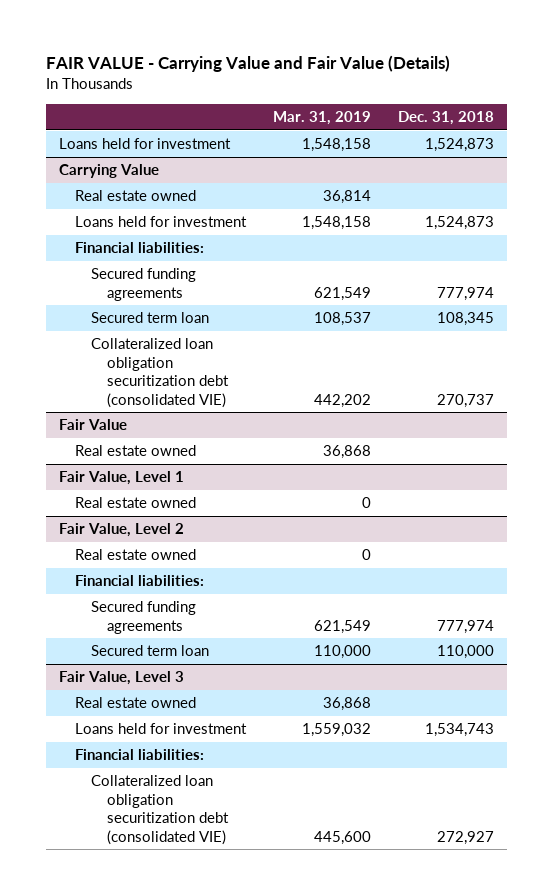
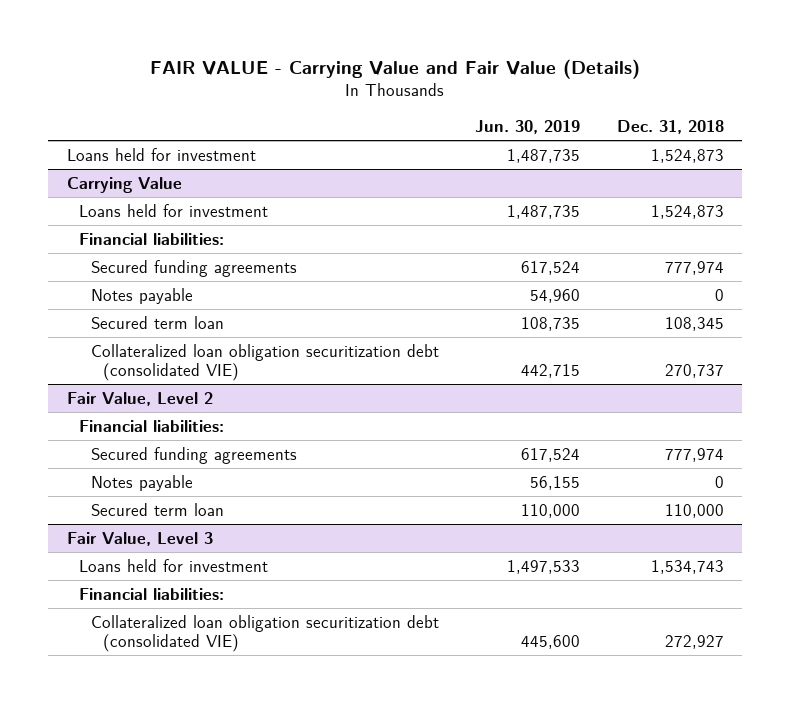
[272,111,371,126] Mar. 31, 2019 -> none
none -> [475,120,581,135] Jun. 30, 2019
[75,190,197,202] Real estate owned -> none
none -> [90,287,193,304] Notes payable
[59,419,128,431] Fair Value -> none
[75,445,197,457] Real estate owned -> none
[59,471,185,486] Fair Value, Level 1 -> none
[75,497,197,509] Real estate owned -> none
[75,549,197,561] Real estate owned -> none
none -> [90,474,193,491] Notes payable
[75,697,197,709] Real estate owned -> none

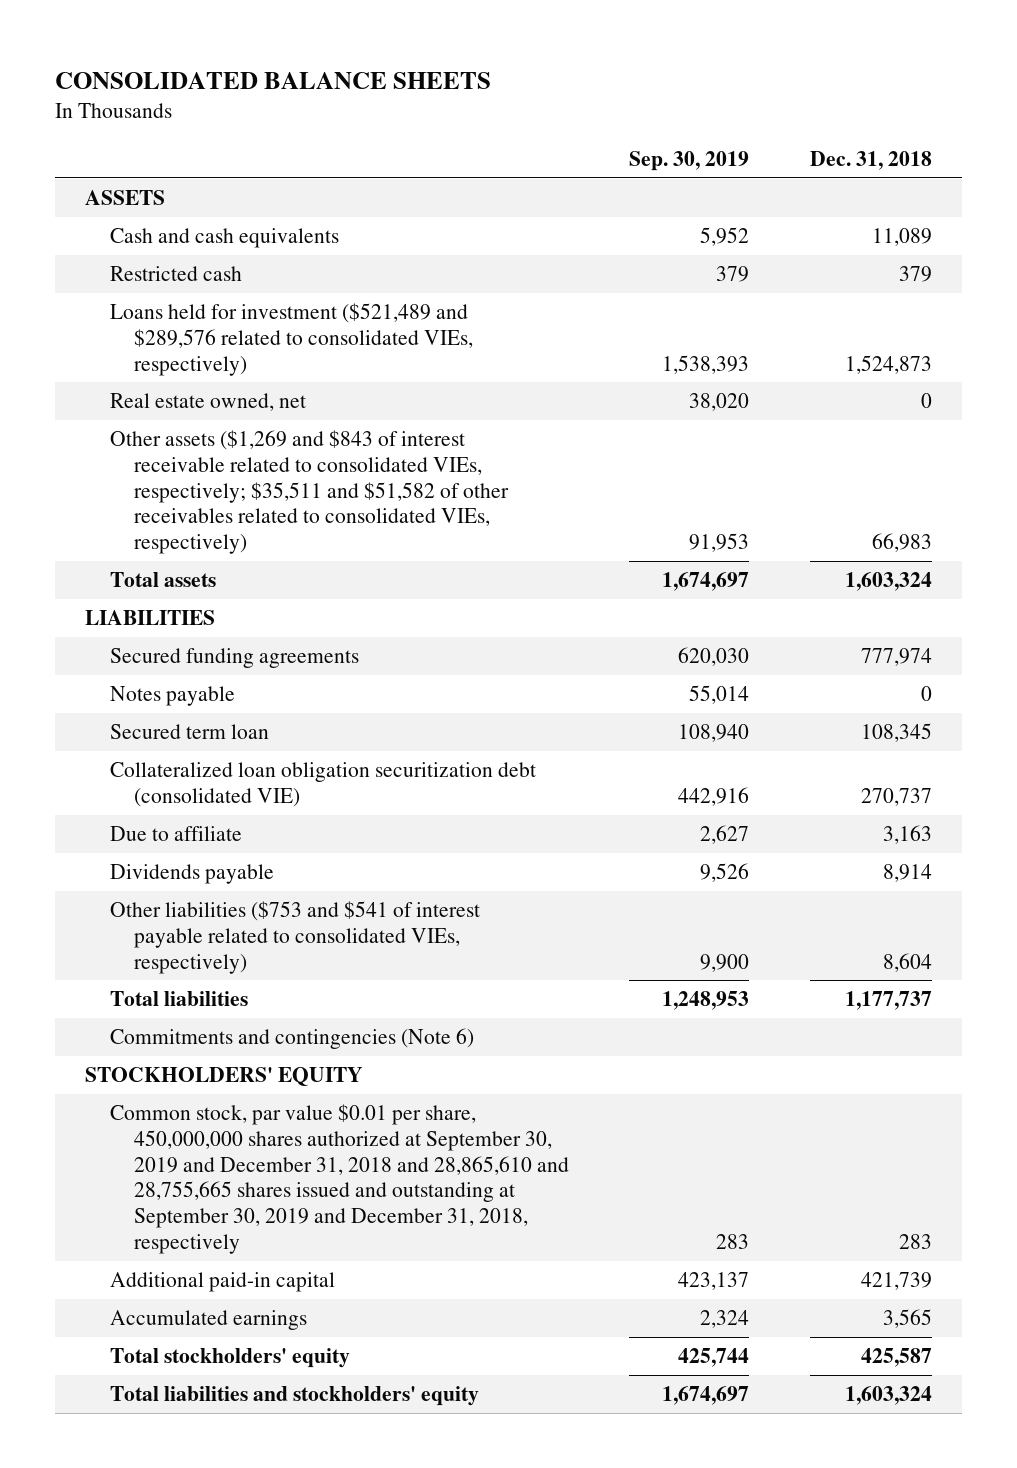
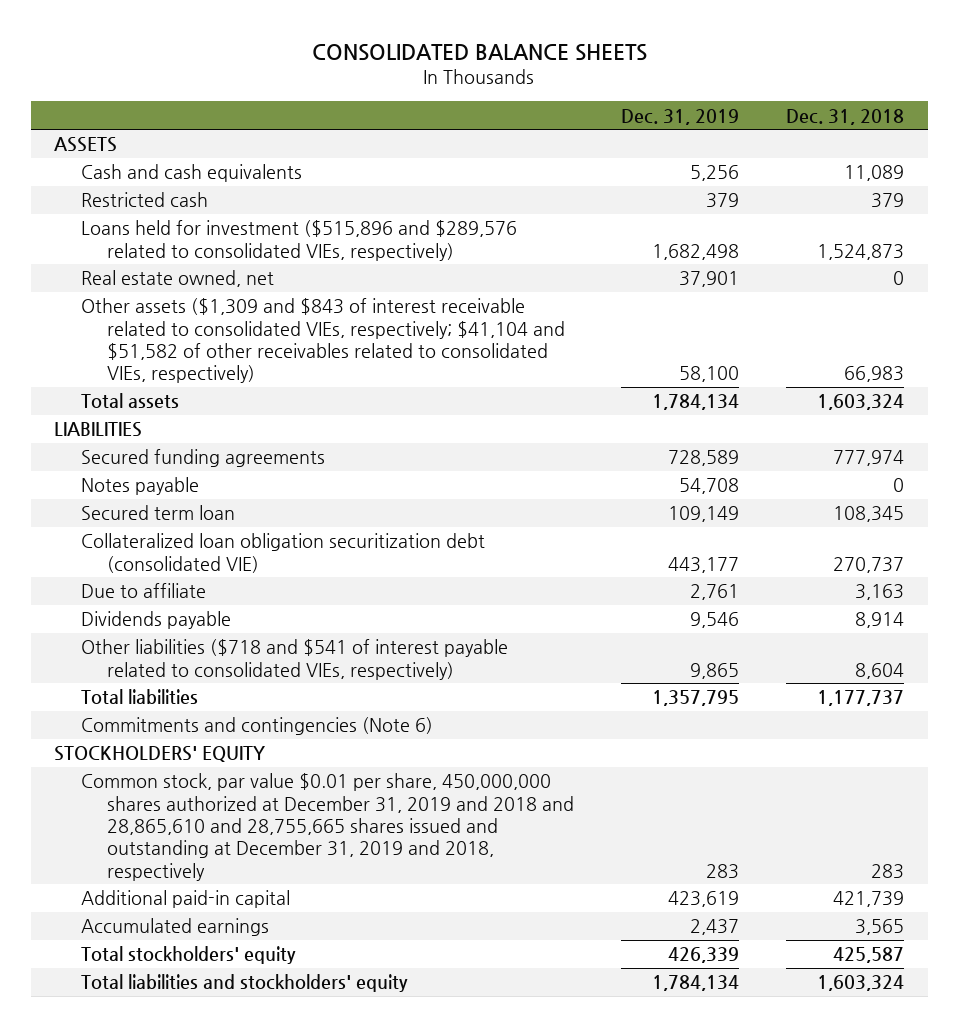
[629,150,750,171] Sep. 30, 2019 -> none
none -> [621,108,740,125] Dec. 31, 2019
[109,303,473,376] Loans held for investment ($521,489 and $289,576 related to consolidated VIEs, respectively) -> [80,220,517,261] Loans held for investment ($515,896 and $289,576 related to consolidated VIEs, respectively)
[109,430,509,555] Other assets ($1,269 and $843 of interest receivable related to consolidated VIEs, respectively; $35,511 and $51,582 of other receivables related to consolidated VIEs, respectively) -> [80,298,565,384] Other assets ($1,309 and $843 of interest receivable related to consolidated VIEs, respectively; $41,104 and $51,582 of other receivables related to consolidated VIEs, respectively)
[109,901,480,974] Other liabilities ($753 and $541 of interest payable related to consolidated VIEs, respectively) -> [80,639,508,680] Other liabilities ($718 and $541 of interest payable related to consolidated VIEs, respectively)
[109,1104,569,1254] Common stock, par value $0.01 per share, 450,000,000 shares authorized at September 30, 2019 and December 31, 2018 and 28,865,610 and 28,755,665 shares issued and outstanding at September 30, 2019 and December 31, 2018, respectively -> [80,773,574,881] Common stock, par value $0.01 per share, 450,000,000 shares authorized at December 31, 2019 and 2018 and 28,865,610 and 28,755,665 shares issued and outstanding at December 31, 2019 and 2018, respectively

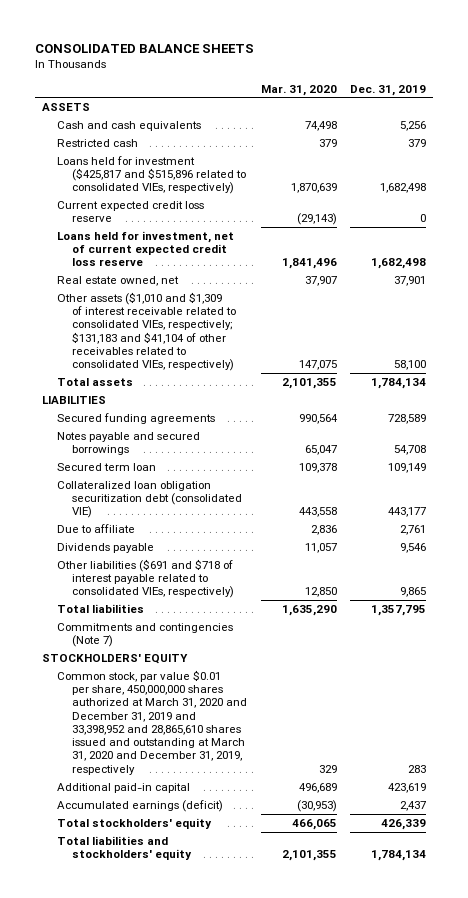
[786,108,905,125] Dec. 31, 2018 -> none
none -> [260,84,337,96] Mar. 31, 2020
[80,220,517,261] Loans held for investment ($515,896 and $289,576 related to consolidated VIEs, respectively) -> [57,155,247,195] Loans held for investment ($425,817 and $515,896 related to consolidated VIEs, respectively)
none -> [57,200,205,223] Current expected credit loss reserve
none -> [57,230,235,267] Loans held for investment, net of current expected credit loss reserve
[80,298,565,384] Other assets ($1,309 and $843 of interest receivable related to consolidated VIEs, respectively; $41,104 and $51,582 of other receivables related to consolidated VIEs, respectively) -> [57,291,237,372] Other assets ($1,010 and $1,309 of interest receivable related to consolidated VIEs, respectively; $131,183 and $41,104 of other receivables related to consolidated VIEs, respectively)
[80,477,199,496] Notes payable -> [57,431,201,456] Notes payable and secured borrowings
[80,639,508,680] Other liabilities ($718 and $541 of interest payable related to consolidated VIEs, respectively) -> [57,558,235,599] Other liabilities ($691 and $718 of interest payable related to consolidated VIEs, respectively)
[80,717,433,736] Commitments and contingencies (Note 6) -> [57,622,234,648] Commitments and contingencies (Note 7)
[80,773,574,881] Common stock, par value $0.01 per share, 450,000,000 shares authorized at December 31, 2019 and 2018 and 28,865,610 and 28,755,665 shares issued and outstanding at December 31, 2019 and 2018, respectively -> [57,669,248,775] Common stock, par value $0.01 per share, 450,000,000 shares authorized at March 31, 2020 and December 31, 2019 and 33,398,952 and 28,865,610 shares issued and outstanding at March 31, 2020 and December 31, 2019, respectively
[80,918,269,937] Accumulated earnings -> [57,799,224,812] Accumulated earnings (deficit)

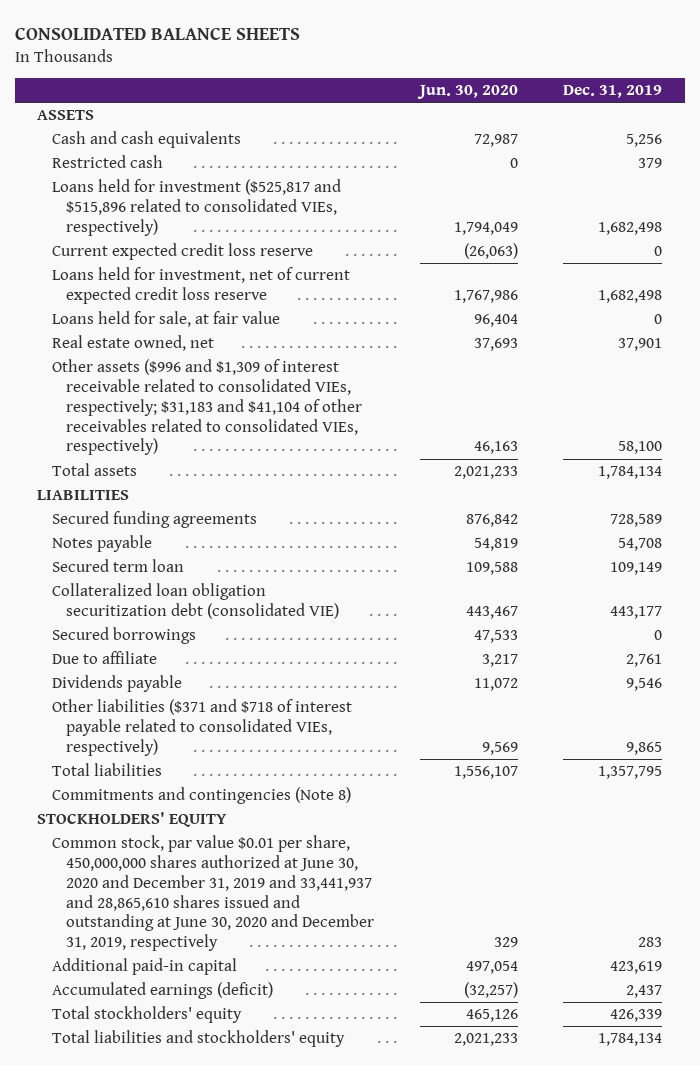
[260,84,337,96] Mar. 31, 2020 -> none
none -> [416,85,518,100] Jun. 30, 2020
[57,155,247,195] Loans held for investment ($425,817 and $515,896 related to consolidated VIEs, respectively) -> [51,179,341,236] Loans held for investment ($525,817 and $515,896 related to consolidated VIEs, respectively)
none -> [51,311,280,328] Loans held for sale, at fair value
[57,291,237,372] Other assets ($1,010 and $1,309 of interest receivable related to consolidated VIEs, respectively; $131,183 and $41,104 of other receivables related to consolidated VIEs, respectively) -> [51,359,363,456] Other assets ($996 and $1,309 of interest receivable related to consolidated VIEs, respectively; $31,183 and $41,104 of other receivables related to consolidated VIEs, respectively)
[57,431,201,456] Notes payable and secured borrowings -> [51,535,152,553] Notes payable
none -> [51,627,196,645] Secured borrowings
[57,558,235,599] Other liabilities ($691 and $718 of interest payable related to consolidated VIEs, respectively) -> [51,699,352,756] Other liabilities ($371 and $718 of interest payable related to consolidated VIEs, respectively)
[57,622,234,648] Commitments and contingencies (Note 7) -> [51,787,351,805] Commitments and contingencies (Note 8)
[57,669,248,775] Common stock, par value $0.01 per share, 450,000,000 shares authorized at March 31, 2020 and December 31, 2019 and 33,398,952 and 28,865,610 shares issued and outstanding at March 31, 2020 and December 31, 2019, respectively -> [51,835,375,952] Common stock, par value $0.01 per share, 450,000,000 shares authorized at June 30, 2020 and December 31, 2019 and 33,441,937 and 28,865,610 shares issued and outstanding at June 30, 2020 and December 31, 2019, respectively

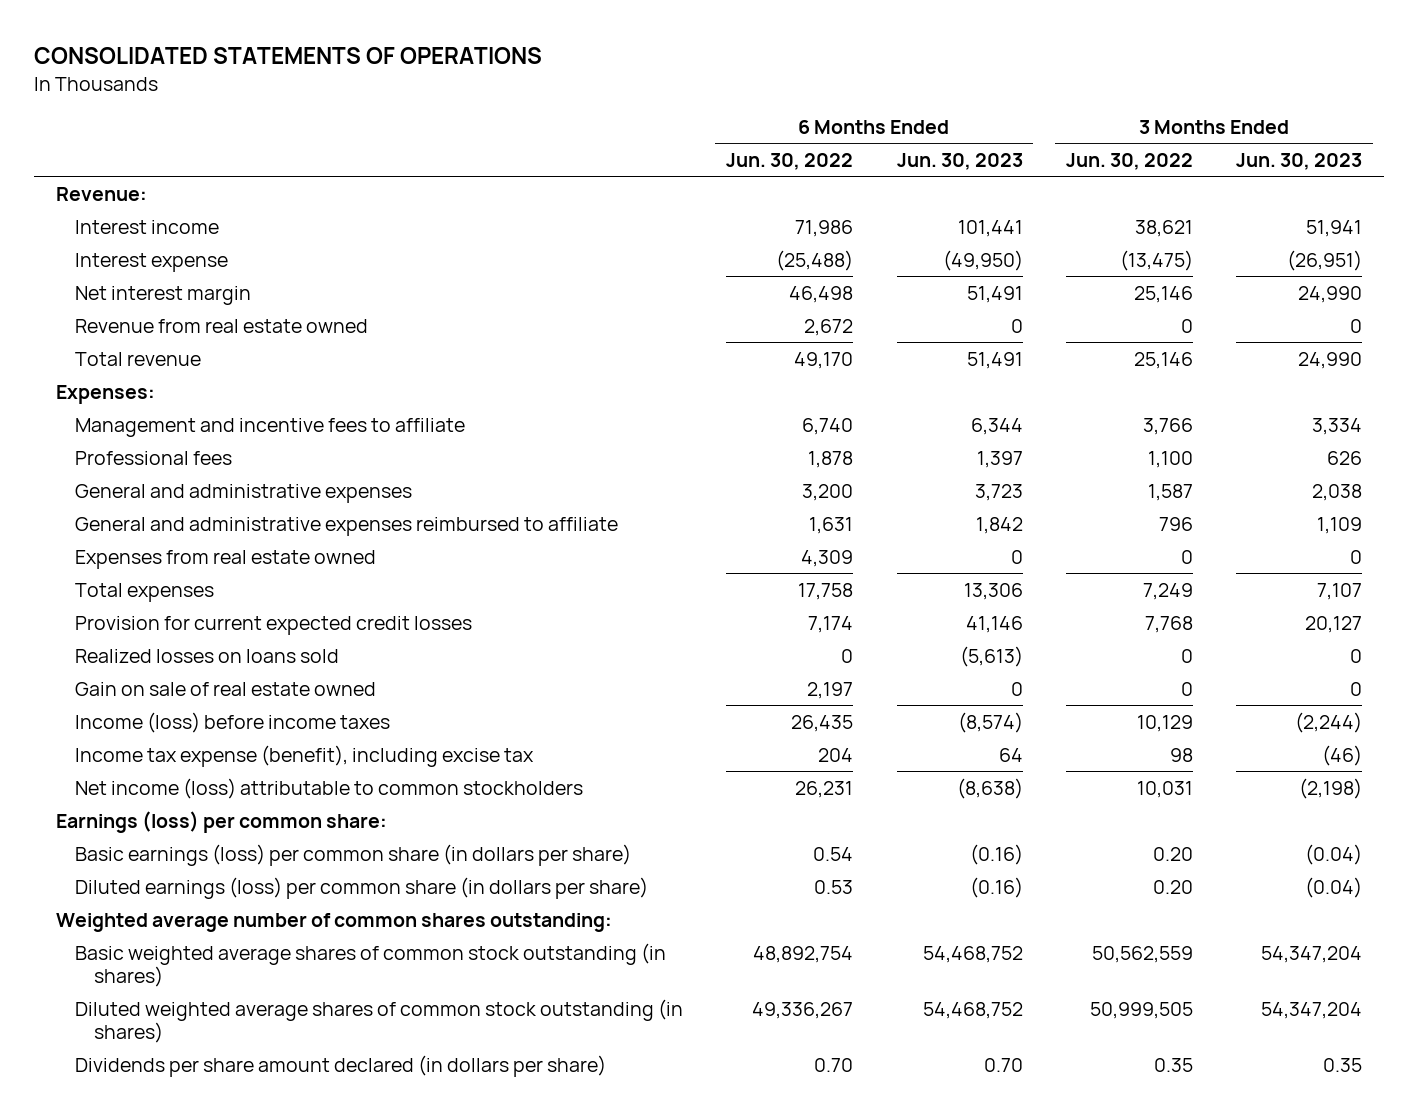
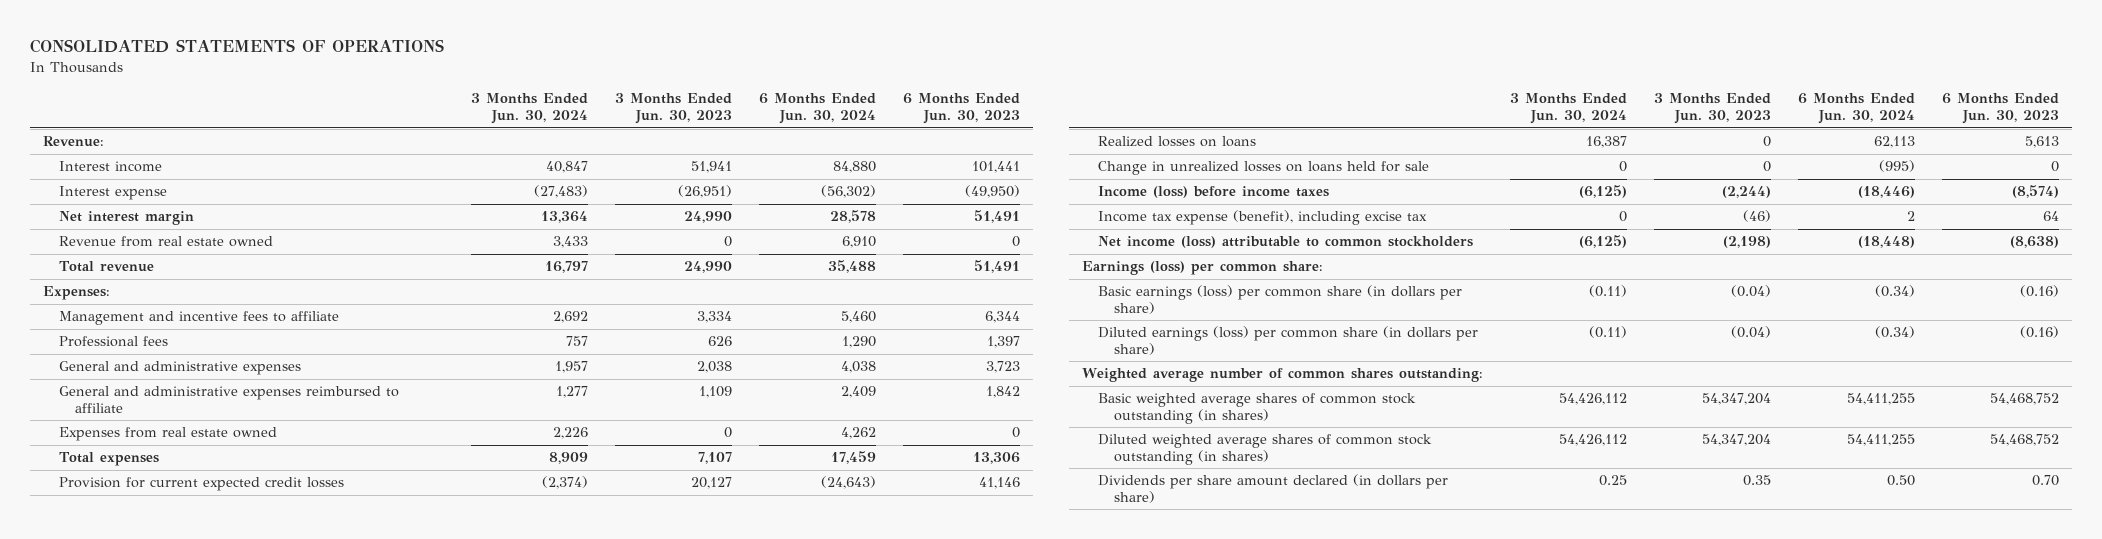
[726,152,854,170] Jun. 30, 2022 -> none
[1065,152,1193,170] Jun. 30, 2022 -> none
none -> [471,93,589,125] 3 Months Ended Jun. 30, 2024
none -> [758,93,876,125] 6 Months Ended Jun. 30, 2024
[75,681,377,696] Gain on sale of real estate owned -> none
[75,648,340,663] Realized losses on loans sold -> [1098,136,1257,148] Realized losses on loans
[959,645,1023,667] (5,613) -> [2024,136,2059,149] 5,613
none -> [1098,161,1430,176] Change in unrealized losses on loans held for sale

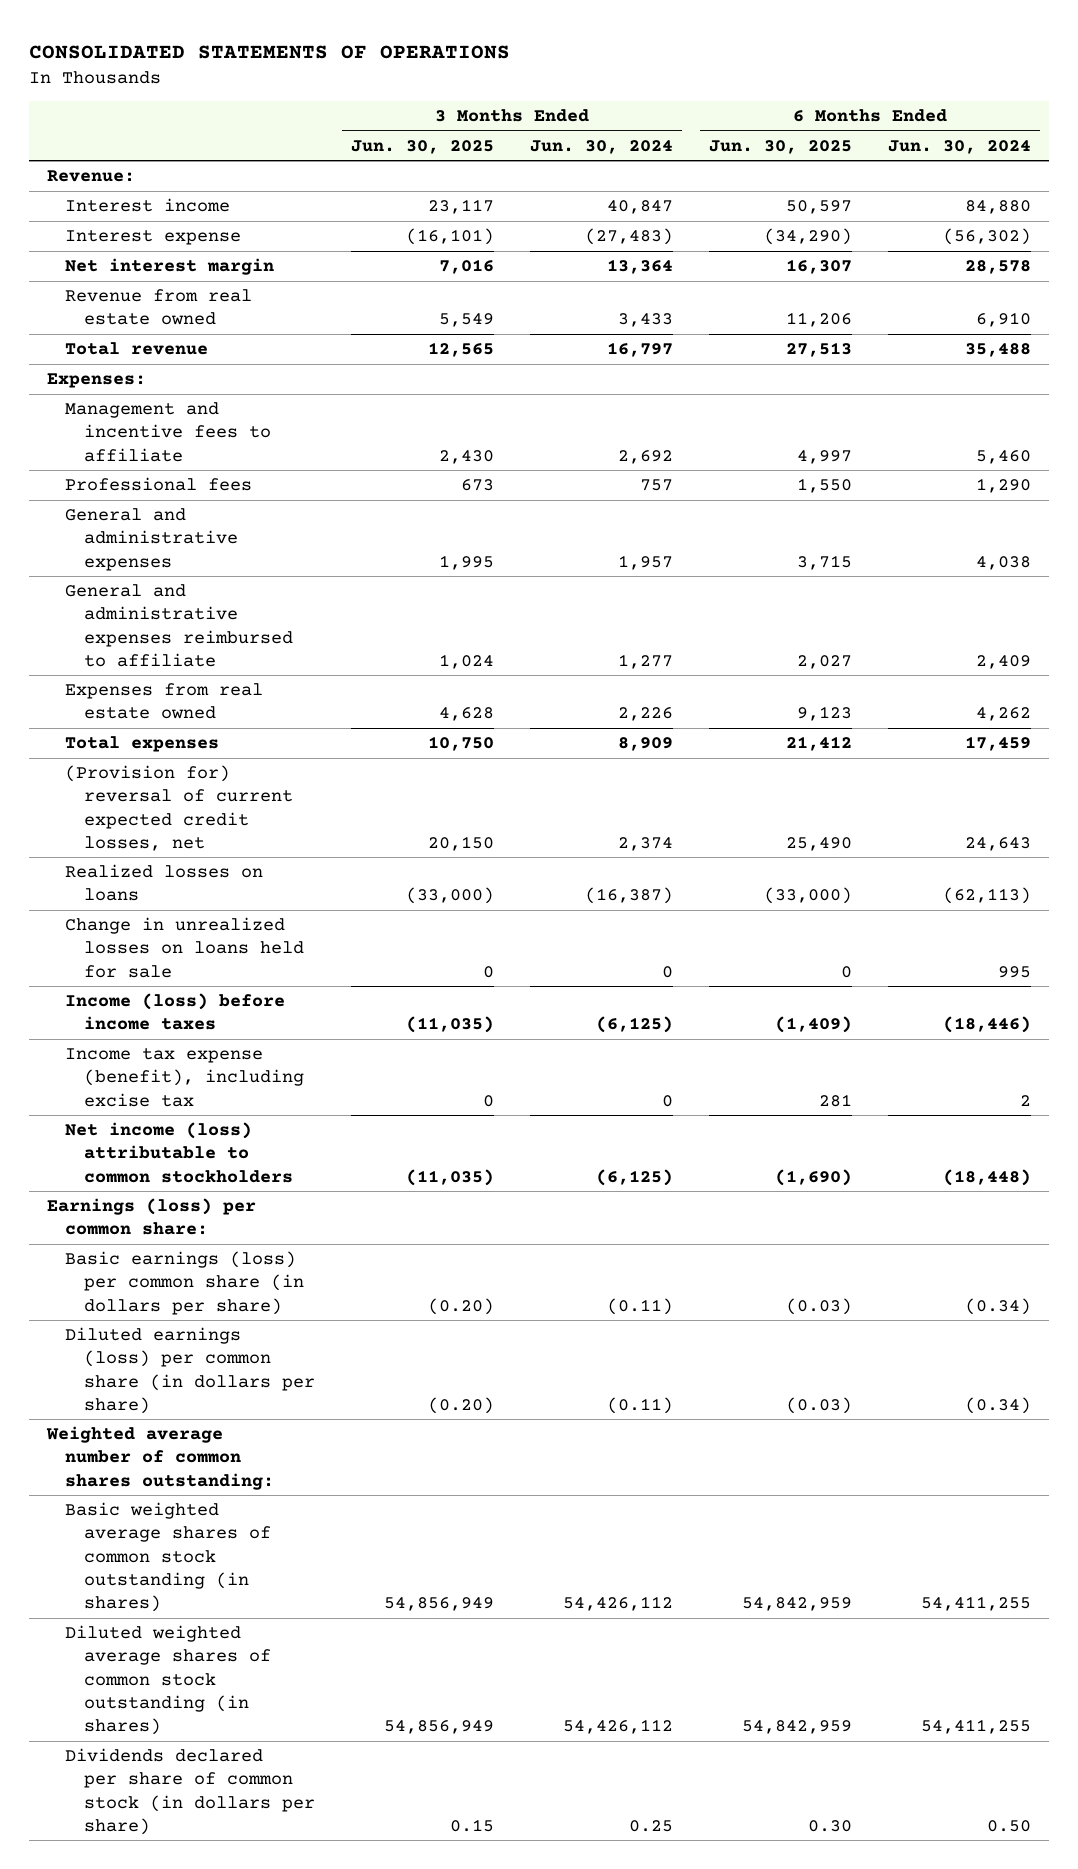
[614,93,732,125] 3 Months Ended Jun. 30, 2023 -> none
[902,93,1020,125] 6 Months Ended Jun. 30, 2023 -> none
none -> [350,139,494,154] Jun. 30, 2025
none -> [709,139,853,154] Jun. 30, 2025
[59,477,345,492] Provision for current expected credit losses -> [65,765,293,852] (Provision for) reversal of current expected credit losses, net
[542,476,589,490] (2,374) -> [617,837,673,852] 2,374
[820,476,876,490] (24,643) -> [965,837,1032,852] 24,643
[1586,136,1628,149] 16,387 -> [584,887,673,905] (16,387)
[1873,136,1915,149] 62,113 -> [943,887,1032,905] (62,113)
[1878,160,1915,173] (995) -> [998,965,1032,978] 995
[1098,474,1449,504] Dividends per share amount declared (in dollars per share) -> [65,1748,315,1836] Dividends declared per share of common stock (in dollars per share)

